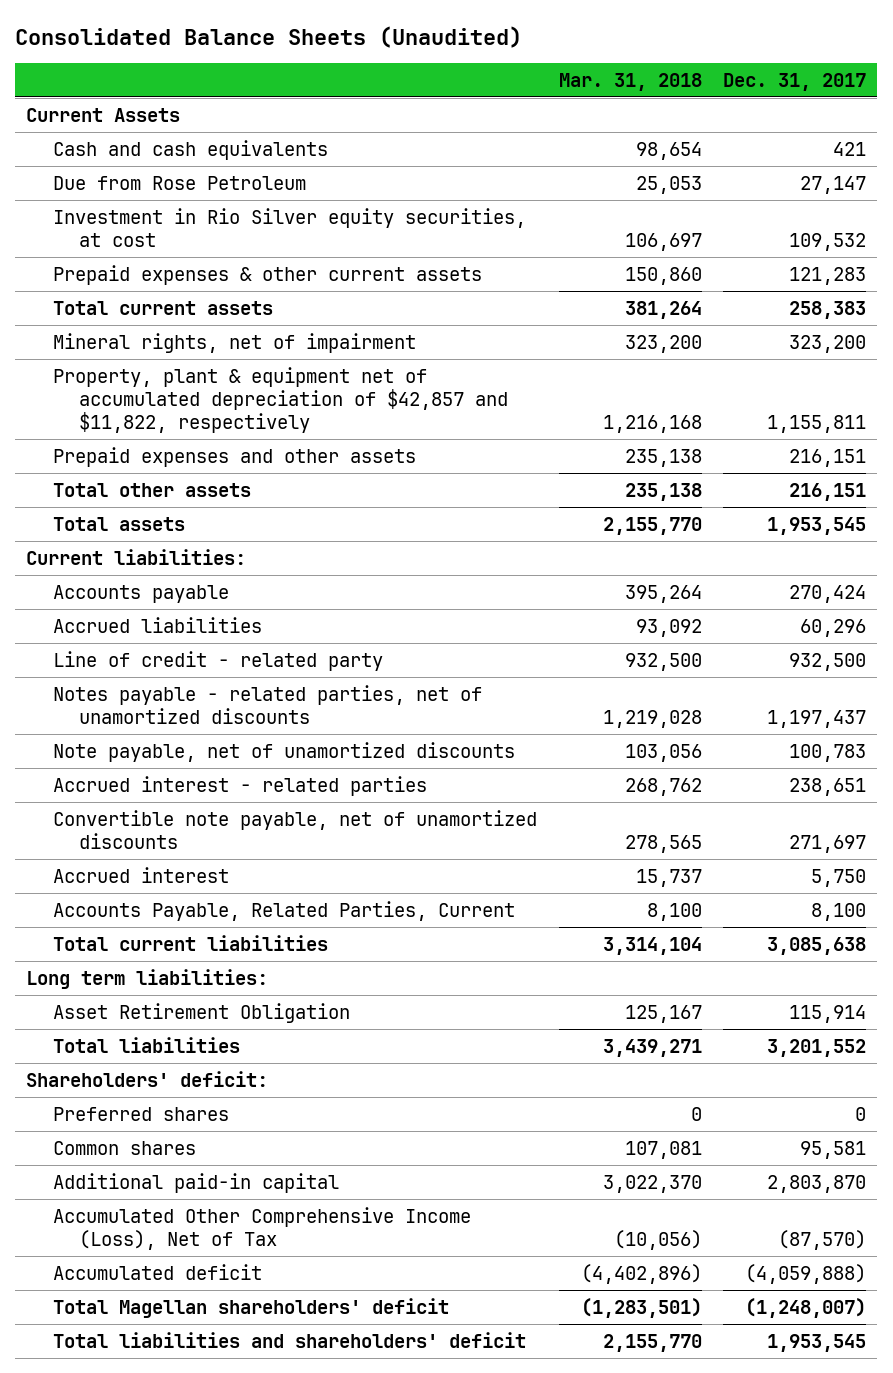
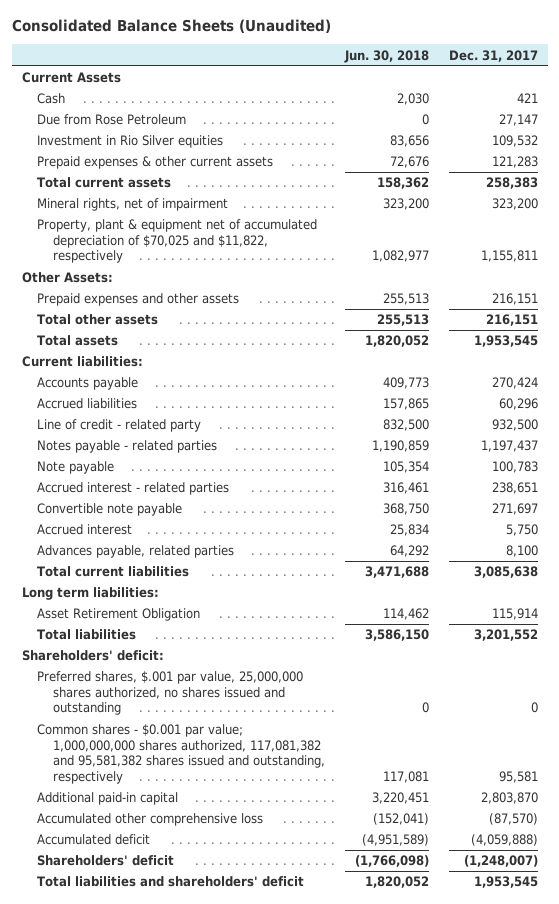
[558,72,702,91] Mar. 31, 2018 -> none
none -> [343,49,429,63] Jun. 30, 2018
[52,139,328,160] Cash and cash equivalents -> [37,93,66,105] Cash
[52,207,526,247] Investment in Rio Silver equity securities, at cost -> [37,135,224,149] Investment in Rio Silver equities
[52,366,508,434] Property, plant & equipment net of accumulated depreciation of $42,857 and $11,822, respectively -> [37,219,318,264] Property, plant & equipment net of accumulated depreciation of $70,025 and $11,822, respectively
none -> [21,272,113,284] Other Assets:
[52,684,482,724] Notes payable - related parties, net of unamortized discounts -> [37,440,218,454] Notes payable - related parties
[52,741,515,762] Note payable, net of unamortized discounts -> [37,461,115,475] Note payable
[52,809,537,849] Convertible note payable, net of unamortized discounts -> [37,503,183,517] Convertible note payable
[52,900,515,921] Accounts Payable, Related Parties, Current -> [37,545,235,559] Advances payable, related parties
[52,1106,229,1121] Preferred shares -> [37,671,304,716] Preferred shares, $.001 par value, 25,000,000 shares authorized, no shares issued and outstanding
[52,1140,196,1155] Common shares -> [37,724,325,784] Common shares - $0.001 par value; 1,000,000,000 shares authorized, 117,081,382 and 95,581,382 shares issued and outstanding, respectively
[52,1206,471,1250] Accumulated Other Comprehensive Income (Loss), Net of Tax -> [37,813,264,827] Accumulated other comprehensive loss
[52,1297,449,1318] Total Magellan shareholders' deficit -> [37,855,175,867] Shareholders' deficit

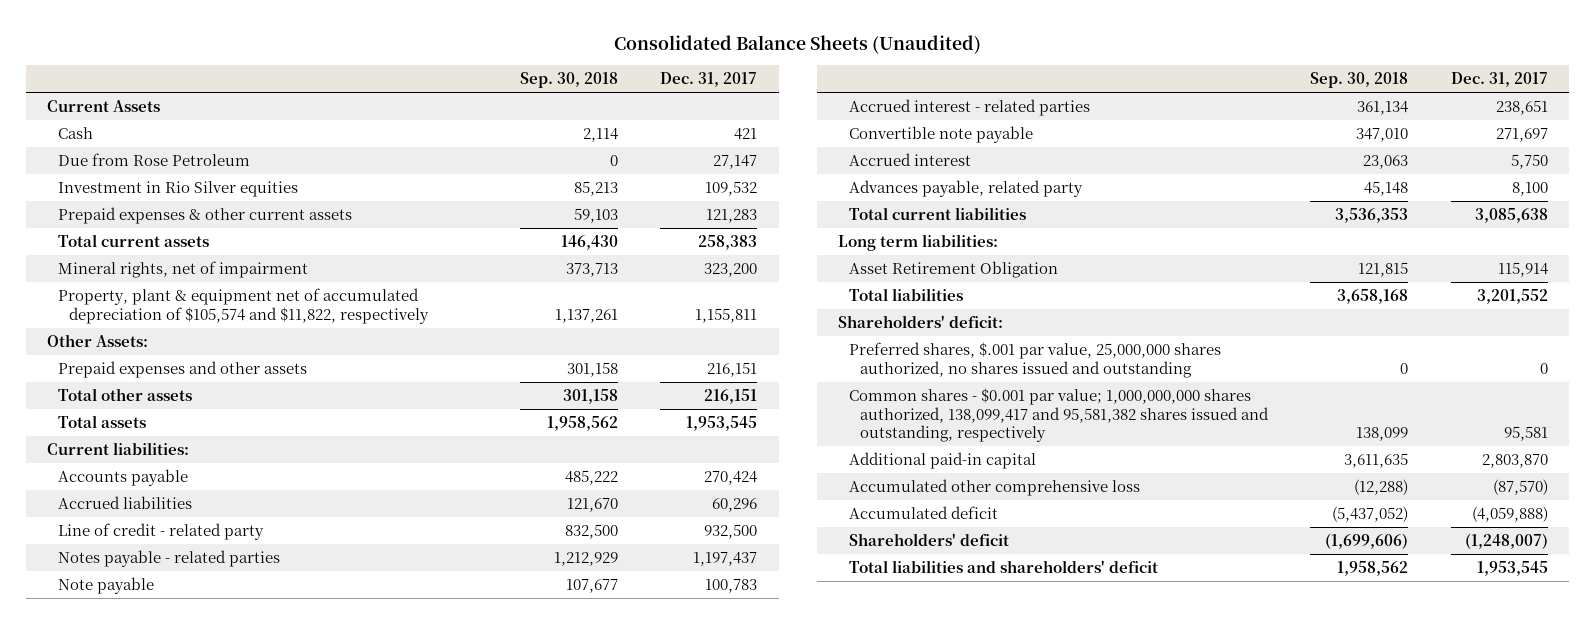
[343,49,429,63] Jun. 30, 2018 -> none
none -> [519,72,618,89] Sep. 30, 2018
[37,219,318,264] Property, plant & equipment net of accumulated depreciation of $70,025 and $11,822, respectively -> [58,288,429,324] Property, plant & equipment net of accumulated depreciation of $105,574 and $11,822, respectively
[37,545,235,559] Advances payable, related parties -> [848,180,1083,198] Advances payable, related party
[37,724,325,784] Common shares - $0.001 par value; 1,000,000,000 shares authorized, 117,081,382 and 95,581,382 shares issued and outstanding, respectively -> [848,388,1269,442] Common shares - $0.001 par value; 1,000,000,000 shares authorized, 138,099,417 and 95,581,382 shares issued and outstanding, respectively

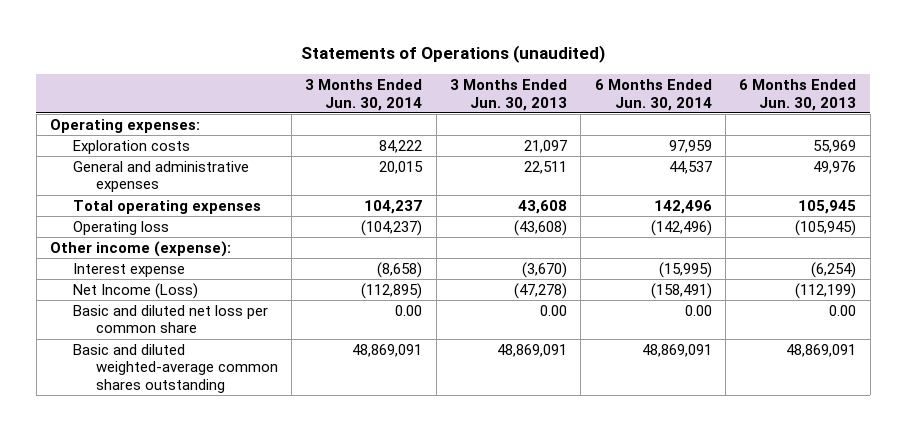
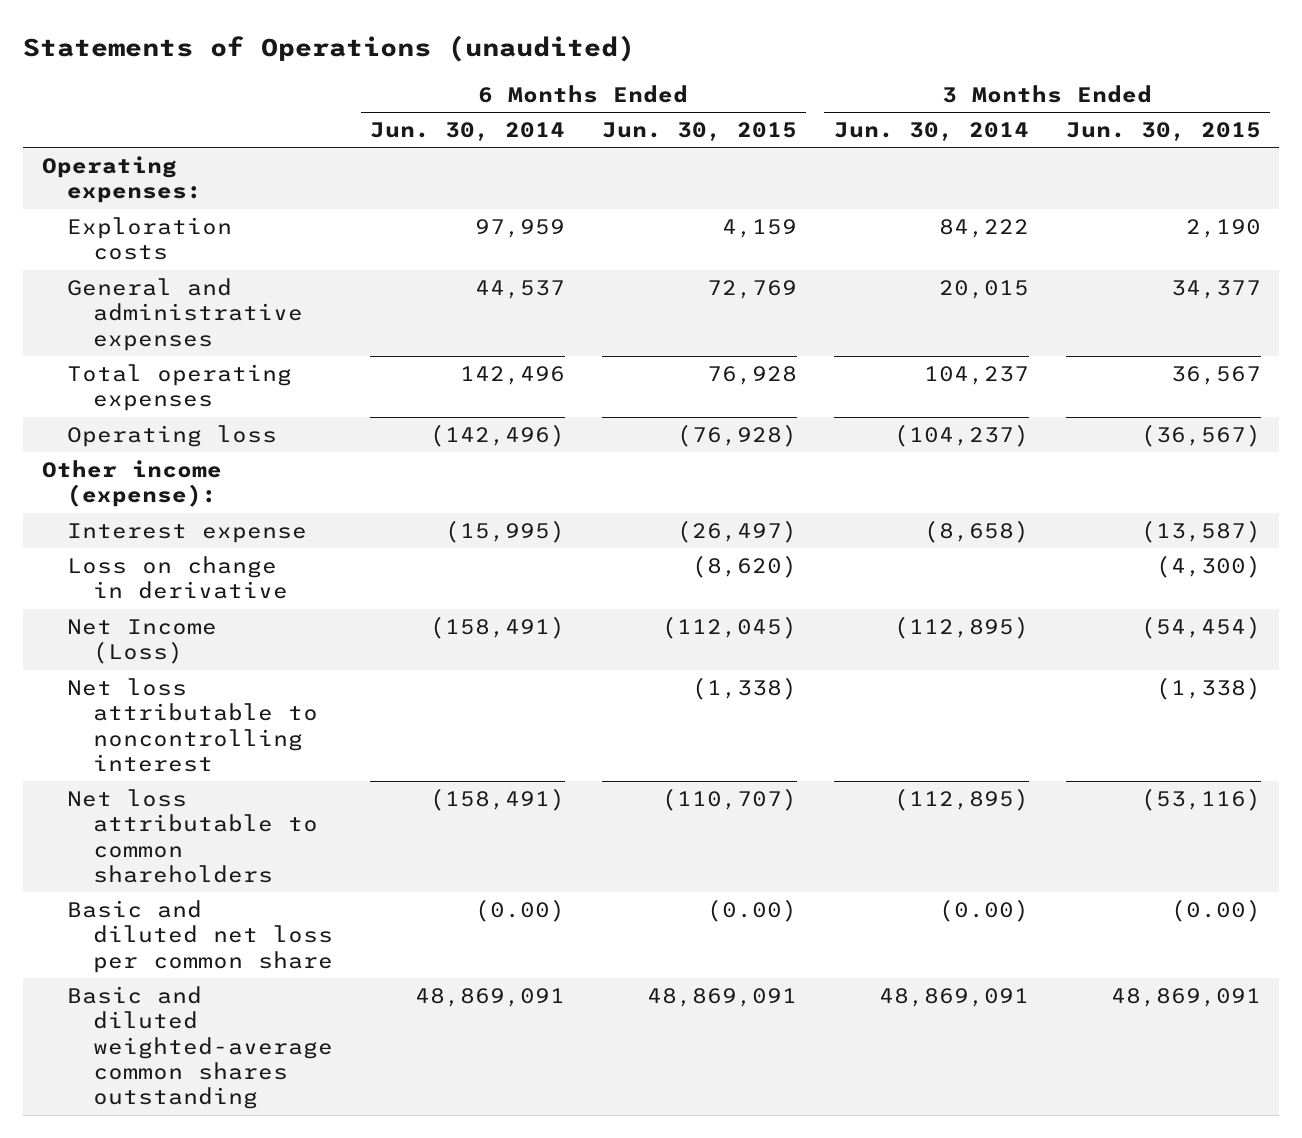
[450,79,568,111] 3 Months Ended Jun. 30, 2013 -> none
[739,79,857,111] 6 Months Ended Jun. 30, 2013 -> none
none -> [601,122,797,142] Jun. 30, 2015
none -> [1065,122,1261,142] Jun. 30, 2015
none -> [67,555,288,600] Loss on change in derivative
none -> [67,677,318,773] Net loss attributable to noncontrolling interest
none -> [67,788,318,884] Net loss attributable to common shareholders
[395,305,423,317] 0.00 -> [938,898,1029,922] (0.00)
[684,305,712,317] 0.00 -> [474,898,565,922] (0.00)

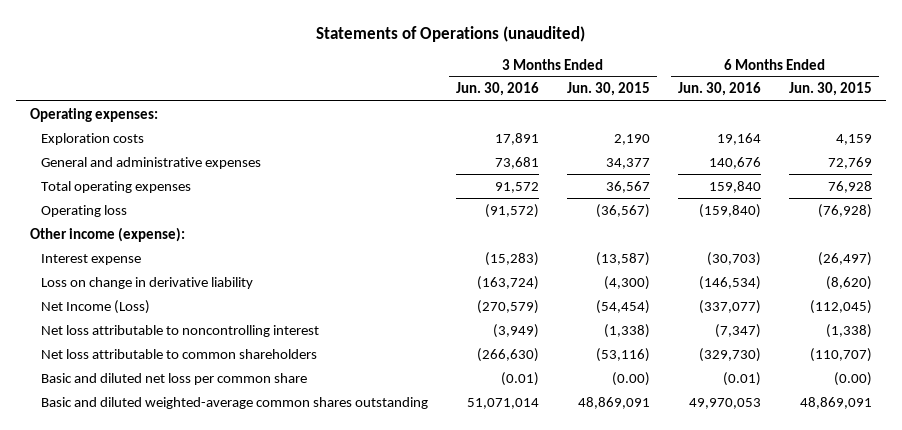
[369,122,565,142] Jun. 30, 2014 -> none
[833,122,1029,142] Jun. 30, 2014 -> none
none -> [456,82,540,97] Jun. 30, 2016
none -> [677,82,761,97] Jun. 30, 2016
[67,555,288,600] Loss on change in derivative -> [41,276,254,289] Loss on change in derivative liability

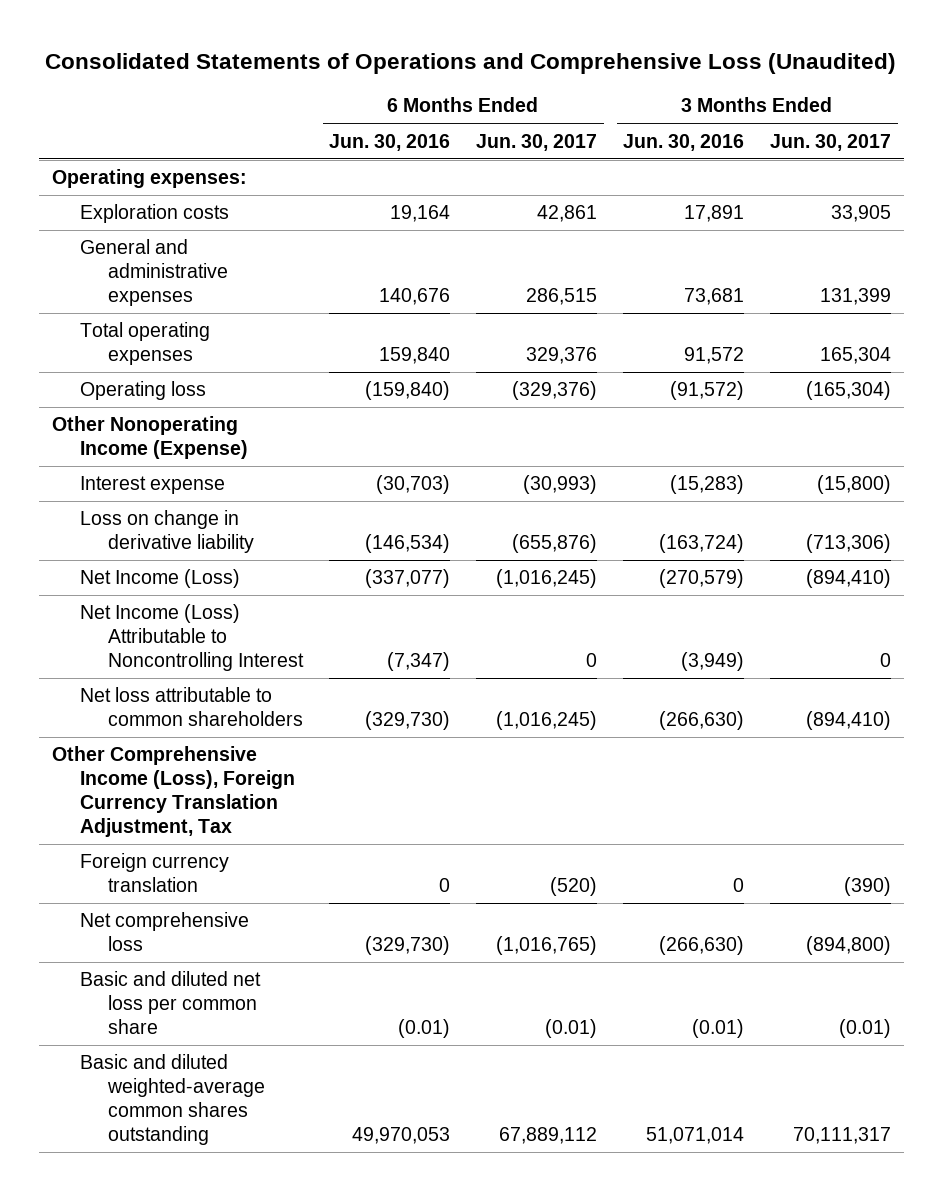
[316,25,586,42] Statements of Operations (unaudited) -> [45,52,897,74] Consolidated Statements of Operations and Comprehensive Loss (Unaudited)
[567,82,651,97] Jun. 30, 2015 -> none
[788,82,872,97] Jun. 30, 2015 -> none
none -> [476,133,598,151] Jun. 30, 2017
none -> [770,133,892,151] Jun. 30, 2017
[30,226,186,242] Other income (expense): -> [51,416,248,460] Other Nonoperating Income (Expense)
[41,324,320,337] Net loss attributable to noncontrolling interest -> [79,604,305,672] Net Income (Loss) Attributable to Noncontrolling Interest
none -> [51,746,295,837] Other Comprehensive Income (Loss), Foreign Currency Translation Adjustment, Tax
none -> [79,853,229,893] Foreign currency translation
none -> [79,912,249,952] Net comprehensive loss

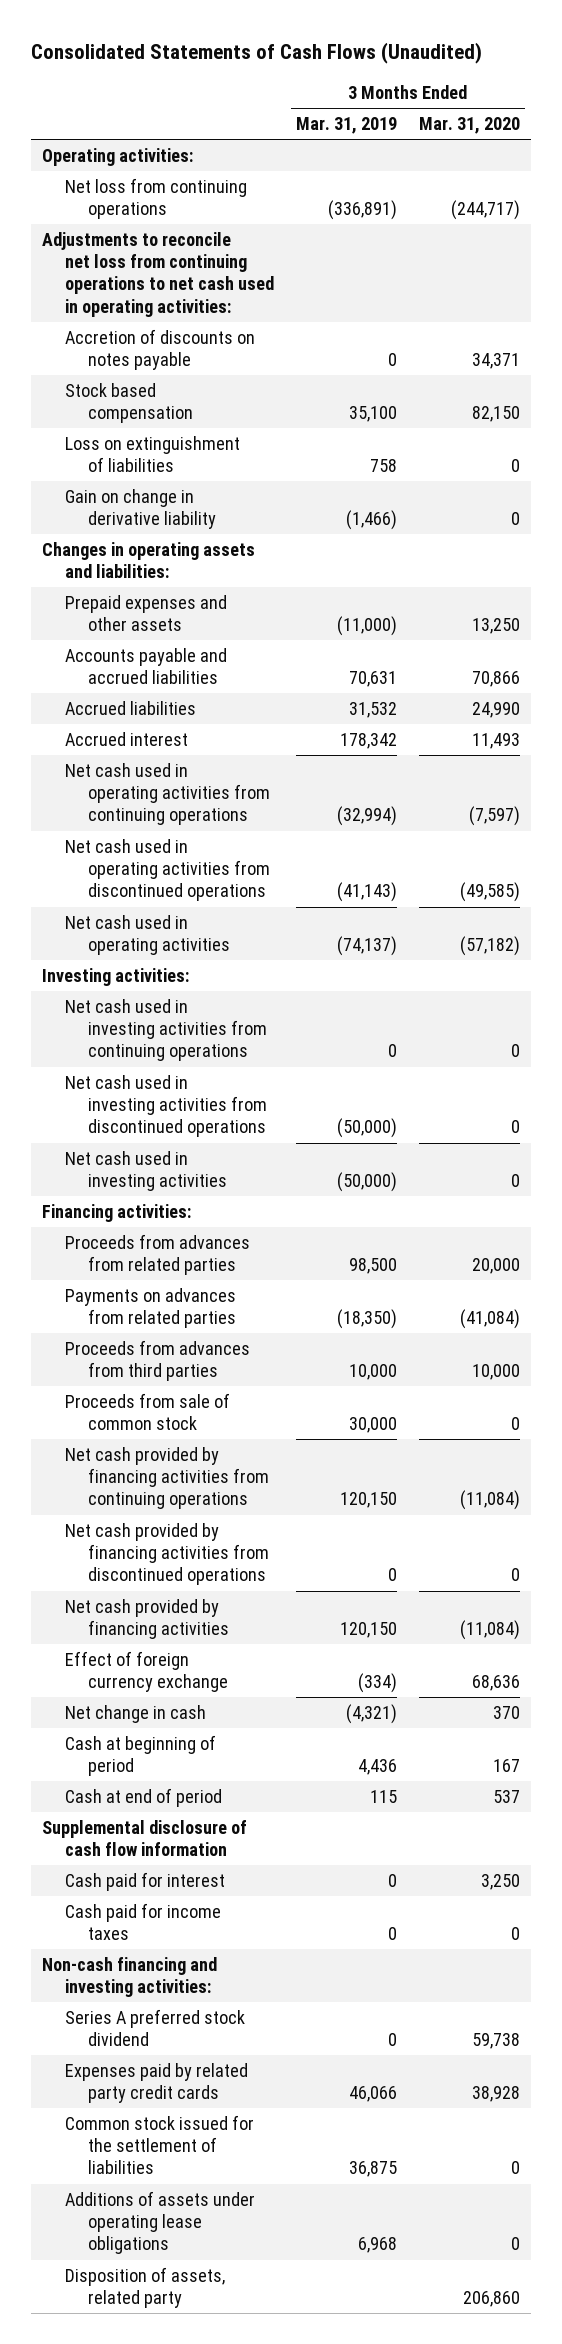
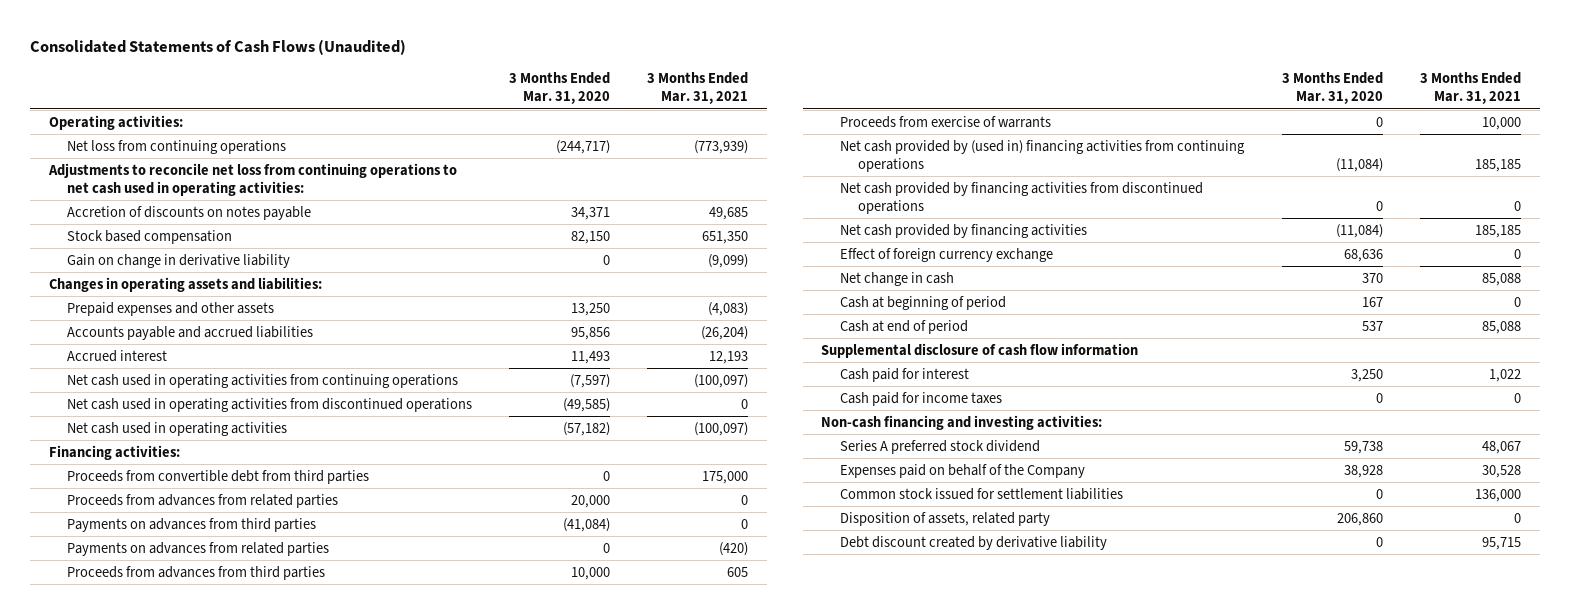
[296,117,398,135] Mar. 31, 2019 -> none
none -> [647,72,749,105] 3 Months Ended Mar. 31, 2021
[65,435,241,473] Loss on extinguishment of liabilities -> none
[65,700,197,715] Accrued liabilities -> none
[471,671,520,688] 70,866 -> [571,326,611,340] 95,856
[42,967,190,986] Investing activities: -> none
[65,998,268,1062] Net cash used in investing activities from continuing operations -> none
[65,1074,268,1138] Net cash used in investing activities from discontinued operations -> none
[65,1150,228,1192] Net cash used in investing activities -> none
none -> [67,469,370,484] Proceeds from convertible debt from third parties
none -> [67,517,317,532] Payments on advances from third parties
[459,1309,520,1330] (41,084) -> [603,542,611,553] 0
[65,1392,231,1431] Proceeds from sale of common stock -> none
none -> [839,115,1051,128] Proceeds from exercise of warrants
[65,1446,270,1510] Net cash provided by financing activities from continuing operations -> [839,139,1245,172] Net cash provided by (used in) financing activities from continuing operations
[65,2190,256,2255] Additions of assets under operating lease obligations -> none
[65,2062,249,2104] Expenses paid by related party credit cards -> [839,463,1085,478] Expenses paid on behalf of the Company
[65,2114,255,2175] Common stock issued for the settlement of liabilities -> [839,487,1123,500] Common stock issued for settlement liabilities
none -> [839,535,1107,550] Debt discount created by derivative liability

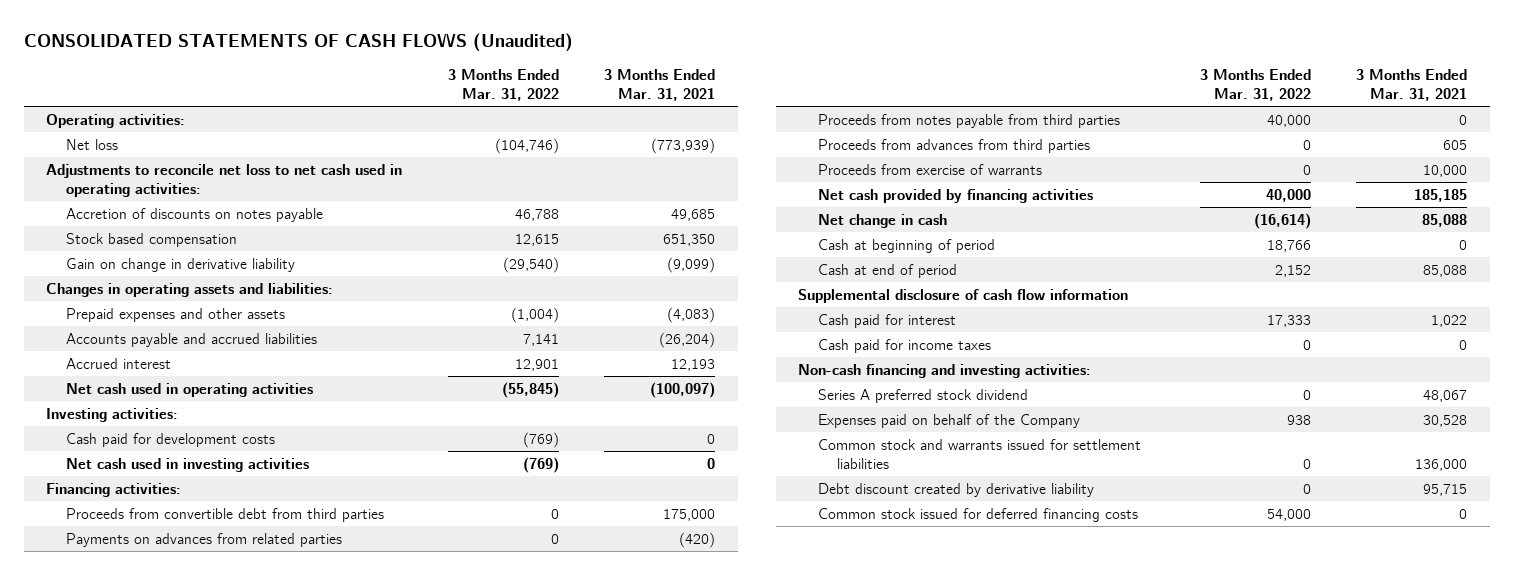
[30,39,407,56] Consolidated Statements of Cash Flows (Unaudited) -> [23,32,573,53] CONSOLIDATED STATEMENTS OF CASH FLOWS (Unaudited)
[509,72,611,105] 3 Months Ended Mar. 31, 2020 -> none
none -> [447,68,559,102] 3 Months Ended Mar. 31, 2022
[67,139,287,154] Net loss from continuing operations -> [65,138,118,150] Net loss
[47,162,457,196] Adjustments to reconcile net loss from continuing operations to net cash used in operating activities: -> [46,163,403,197] Adjustments to reconcile net loss to net cash used in operating activities:
[67,373,459,388] Net cash used in operating activities from continuing operations -> none
[67,397,473,412] Net cash used in operating activities from discontinued operations -> none
none -> [46,407,179,422] Investing activities:
none -> [65,432,275,447] Cash paid for development costs
none -> [65,457,309,472] Net cash used in investing activities
[67,493,339,508] Proceeds from advances from related parties -> none
[67,517,317,532] Payments on advances from third parties -> none
none -> [817,113,1120,128] Proceeds from notes payable from third parties
[839,139,1245,172] Net cash provided by (used in) financing activities from continuing operations -> none
[839,181,1203,214] Net cash provided by financing activities from discontinued operations -> none
[839,247,1053,262] Effect of foreign currency exchange -> none
[839,511,1050,526] Disposition of assets, related party -> none
[839,487,1123,500] Common stock issued for settlement liabilities -> [817,438,1141,469] Common stock and warrants issued for settlement liabilities
none -> [817,507,1138,522] Common stock issued for deferred financing costs

